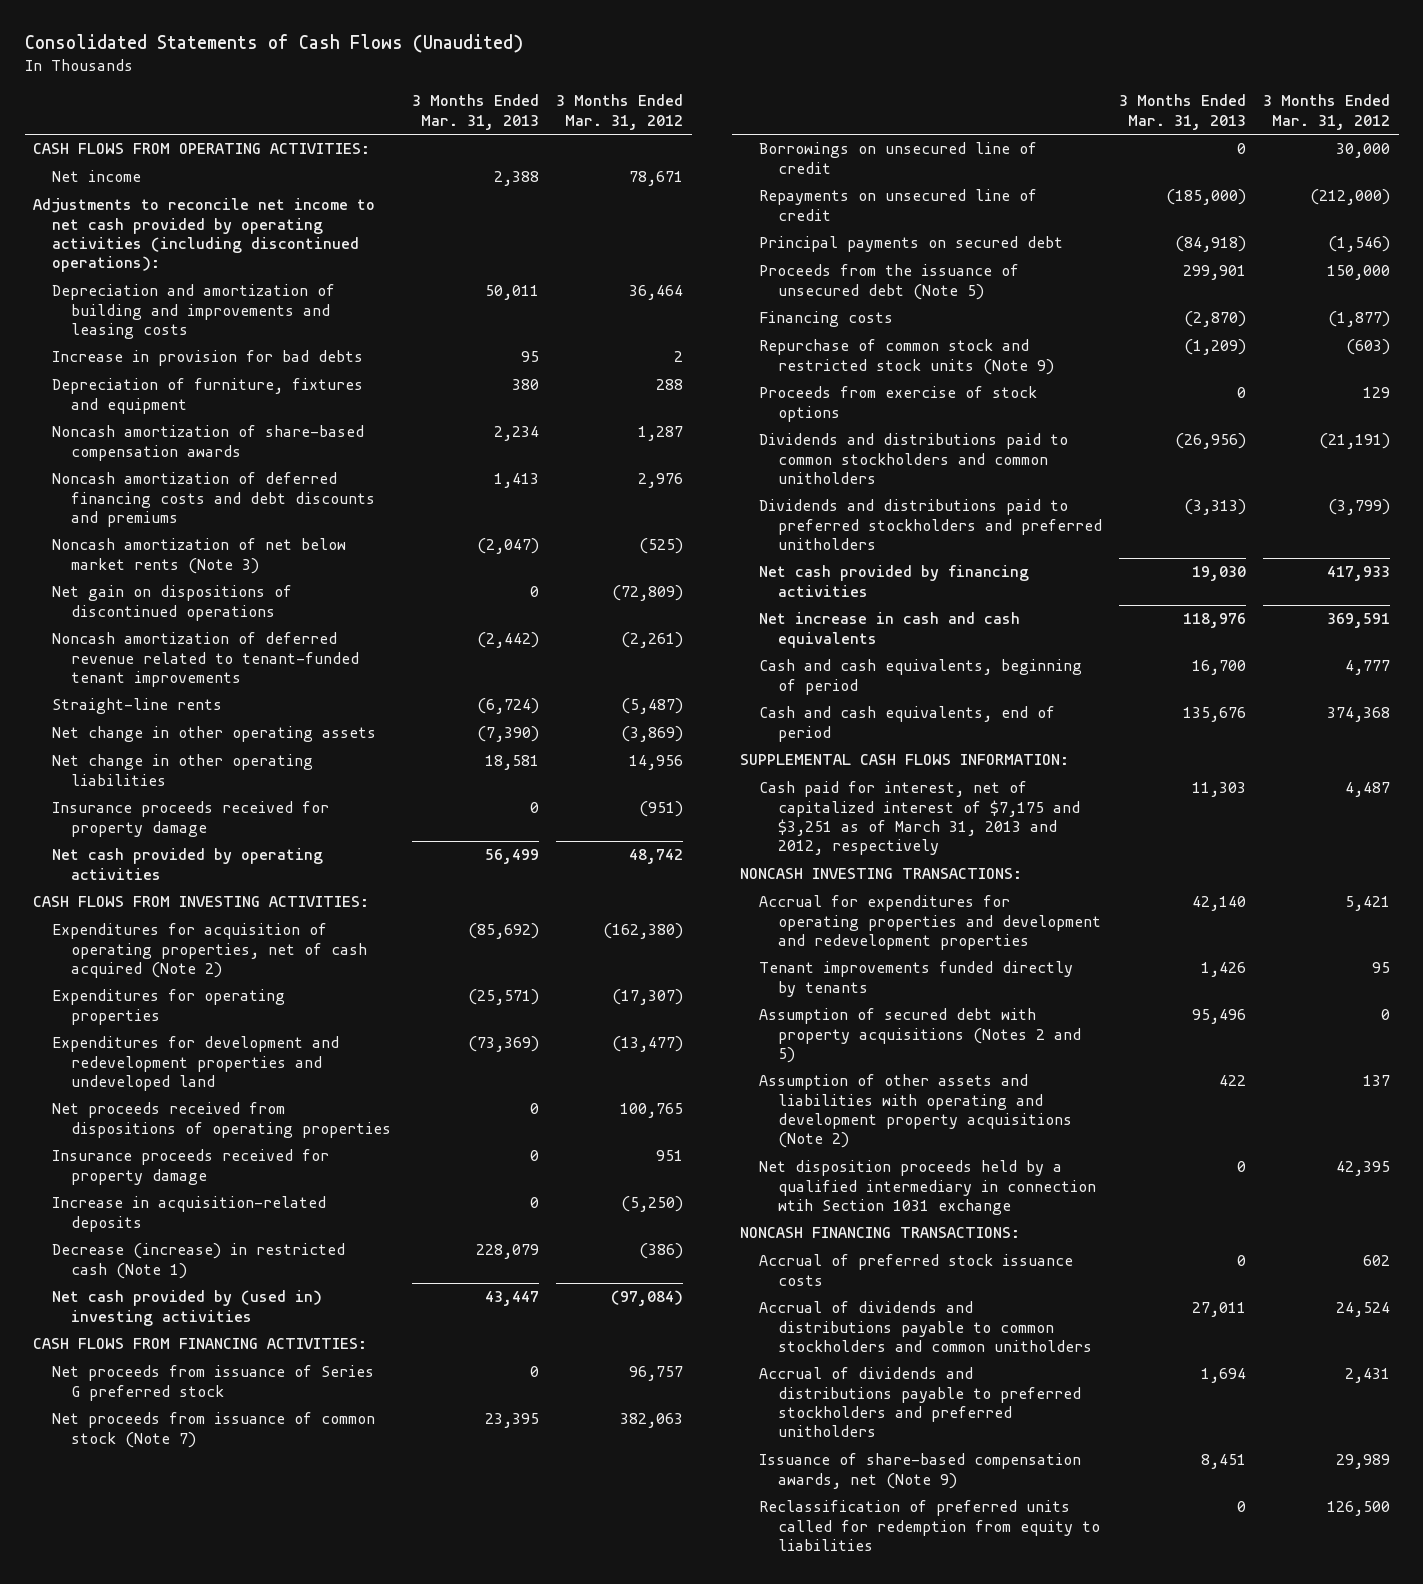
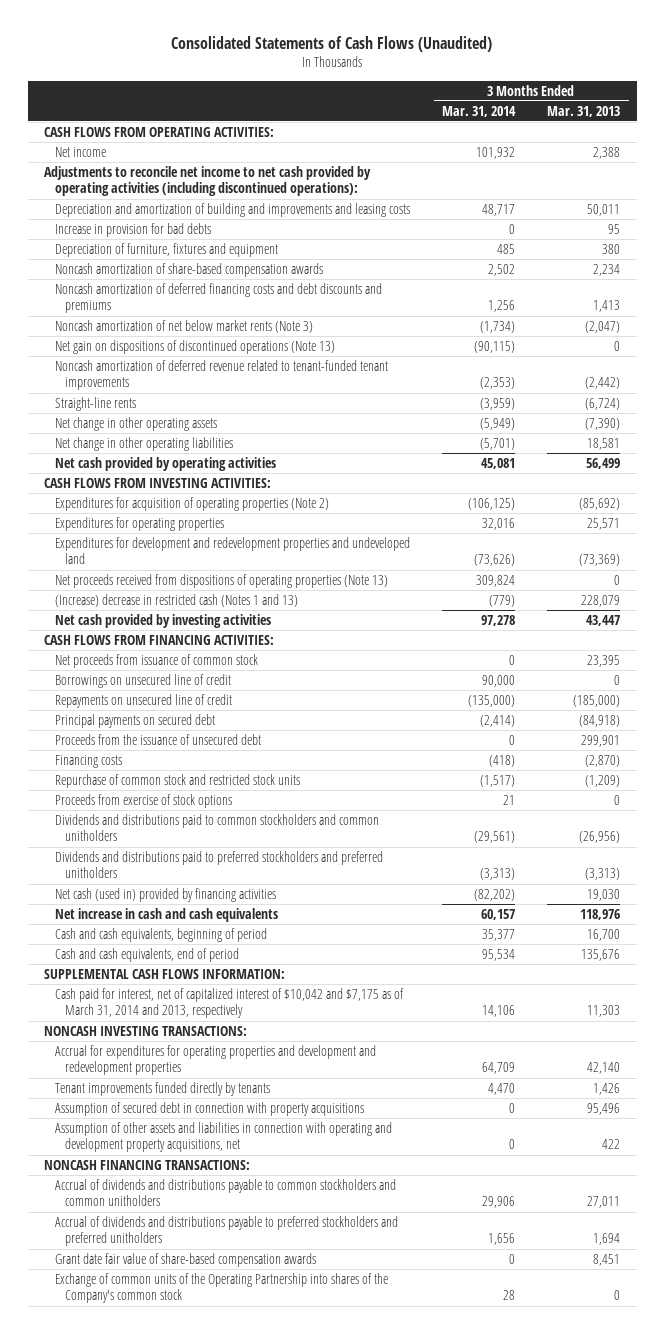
[556,94,684,130] 3 Months Ended Mar. 31, 2012 -> none
none -> [442,105,517,117] Mar. 31, 2014
[52,585,293,621] Net gain on dispositions of discontinued operations -> [54,339,335,354] Net gain on dispositions of discontinued operations (Note 13)
[52,801,330,837] Insurance proceeds received for property damage -> none
[52,923,367,978] Expenditures for acquisition of operating properties, net of cash acquired (Note 2) -> [54,496,329,511] Expenditures for acquisition of operating properties (Note 2)
[468,989,540,1006] (25,571) -> [587,517,621,530] 25,571
[52,1149,330,1185] Insurance proceeds received for property damage -> none
[52,1196,327,1232] Increase in acquisition-related deposits -> none
[52,1102,391,1138] Net proceeds received from dispositions of operating properties -> [54,573,388,588] Net proceeds received from dispositions of operating properties (Note 13)
[52,1243,346,1279] Decrease (increase) in restricted cash (Note 1) -> [54,593,298,607] (Increase) decrease in restricted cash (Notes 1 and 13)
[52,1290,323,1326] Net cash provided by (used in) investing activities -> [54,613,271,628] Net cash provided by investing activities
[52,1365,375,1401] Net proceeds from issuance of Series G preferred stock -> none
[52,1412,376,1448] Net proceeds from issuance of common stock (Note 7) -> [54,653,258,668] Net proceeds from issuance of common stock
[759,264,1020,300] Proceeds from the issuance of unsecured debt (Note 5) -> [54,733,261,745] Proceeds from the issuance of unsecured debt
[759,339,1054,375] Repurchase of common stock and restricted stock units (Note 9) -> [54,773,300,788] Repurchase of common stock and restricted stock units
[759,565,1030,597] Net cash provided by financing activities -> [54,887,276,902] Net cash (used in) provided by financing activities
[759,781,1080,856] Cash paid for interest, net of capitalized interest of $7,175 and $3,251 as of March 31, 2013 and 2012, respectively -> [54,987,404,1019] Cash paid for interest, net of capitalized interest of $10,042 and $7,175 as of March 31, 2014 and 2013, respectively
[759,1160,1096,1215] Net disposition proceeds held by a qualified intermediary in connection wtih Section 1031 exchange -> none
[759,1008,1081,1063] Assumption of secured debt with property acquisitions (Notes 2 and 5) -> [54,1101,364,1116] Assumption of secured debt in connection with property acquisitions
[759,1074,1072,1149] Assumption of other assets and liabilities with operating and development property acquisitions (Note 2) -> [54,1121,392,1153] Assumption of other assets and liabilities in connection with operating and development property acquisitions, net
[759,1254,1074,1286] Accrual of preferred stock issuance costs -> none
[759,1500,1100,1551] Reclassification of preferred units called for redemption from equity to liabilities -> none
[759,1453,1082,1489] Issuance of share-based compensation awards, net (Note 9) -> [54,1252,316,1267] Grant date fair value of share-based compensation awards
none -> [54,1272,388,1304] Exchange of common units of the Operating Partnership into shares of the Company's common stock

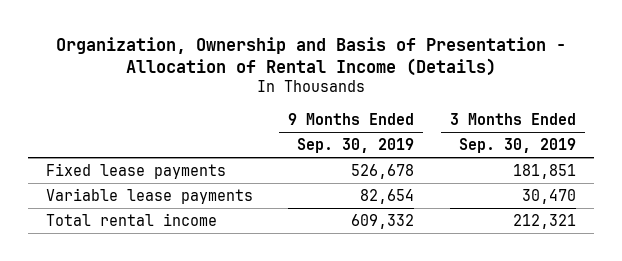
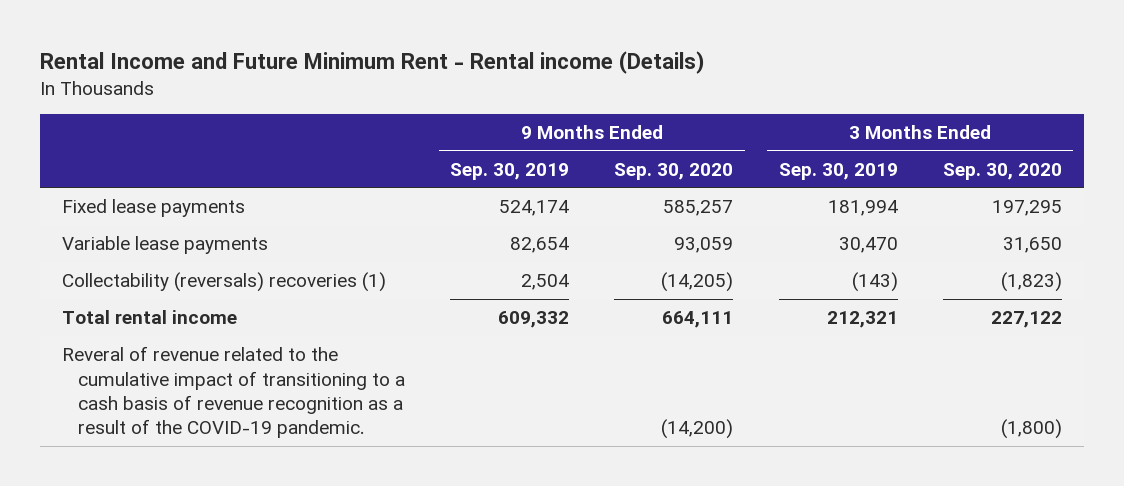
[55,36,566,76] Organization, Ownership and Basis of Presentation - Allocation of Rental Income (Details) -> [39,51,705,75] Rental Income and Future Minimum Rent - Rental income (Details)
none -> [614,162,734,180] Sep. 30, 2020
none -> [942,162,1062,180] Sep. 30, 2020
[351,163,415,179] 526,678 -> [499,200,570,217] 524,174
[512,163,576,179] 181,851 -> [827,200,898,217] 181,994
none -> [62,272,387,293] Collectability (reversals) recoveries (1)
none -> [62,346,406,439] Reveral of revenue related to the cumulative impact of transitioning to a cash basis of revenue recognition as a result of the COVID-19 pandemic.

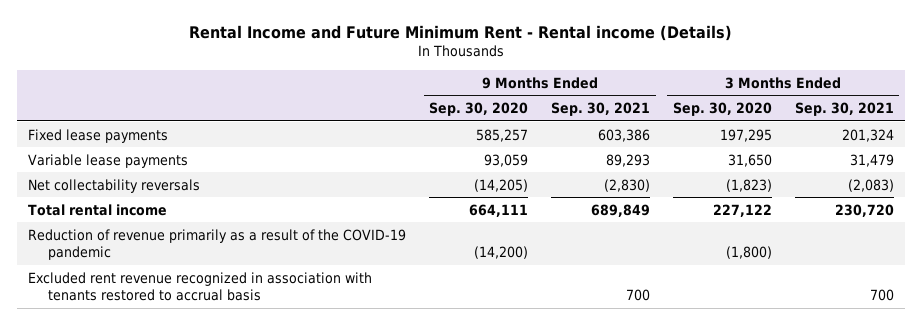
[450,162,570,180] Sep. 30, 2019 -> none
[778,162,898,180] Sep. 30, 2019 -> none
none -> [551,101,651,116] Sep. 30, 2021
none -> [794,101,894,116] Sep. 30, 2021
[62,272,387,293] Collectability (reversals) recoveries (1) -> [28,178,201,193] Net collectability reversals
[62,346,406,439] Reveral of revenue related to the cumulative impact of transitioning to a cash basis of revenue recognition as a result of the COVID-19 pandemic. -> [28,228,407,260] Reduction of revenue primarily as a result of the COVID-19 pandemic
none -> [28,271,373,301] Excluded rent revenue recognized in association with tenants restored to accrual basis

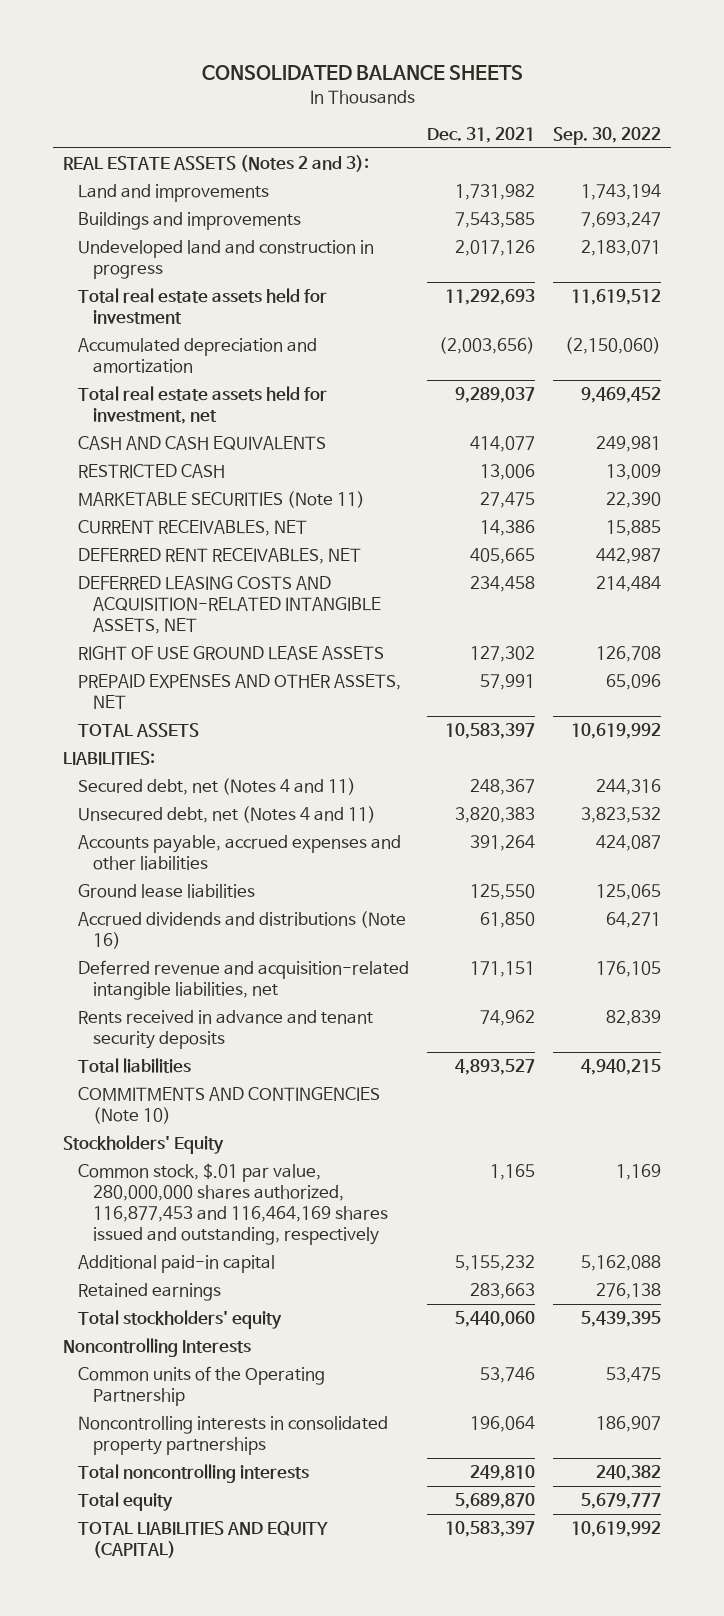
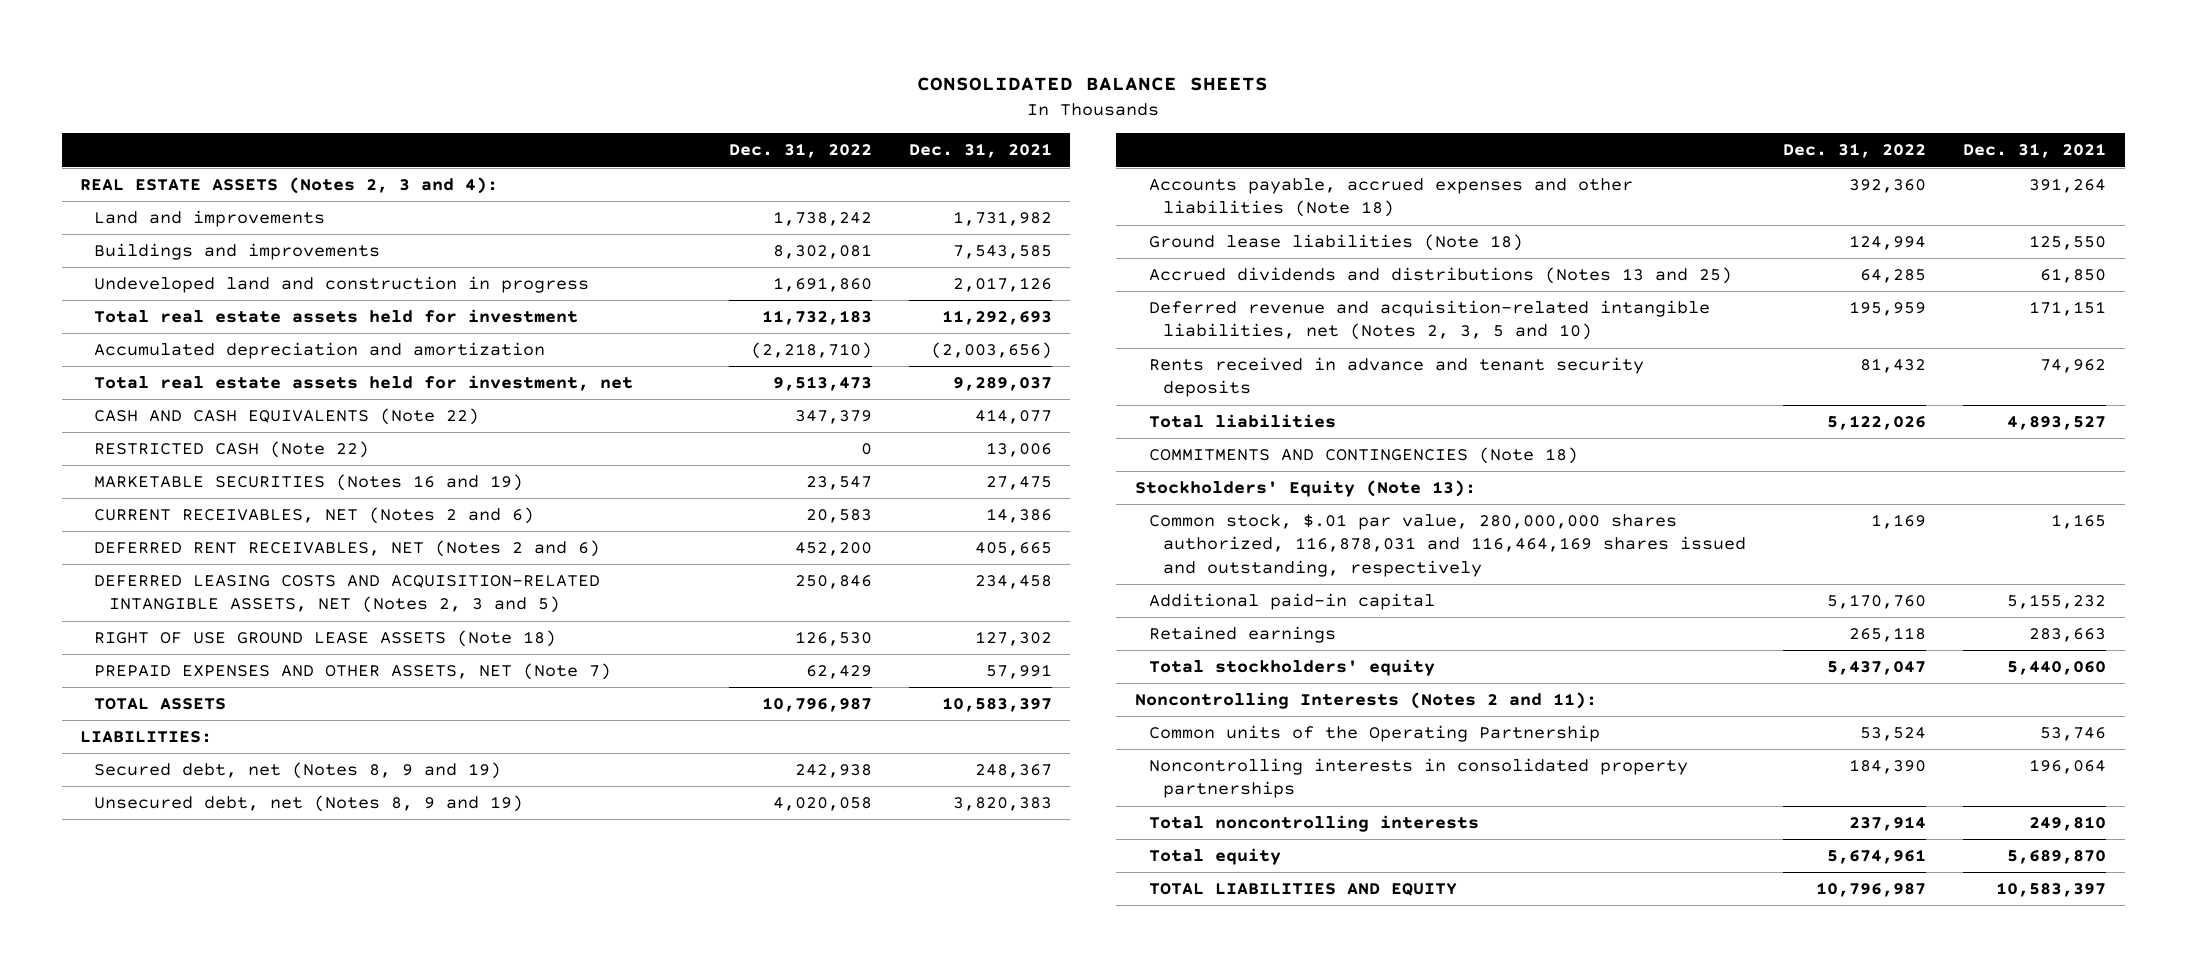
[553,126,662,145] Sep. 30, 2022 -> none
none -> [728,143,872,159] Dec. 31, 2022
[62,155,369,173] REAL ESTATE ASSETS (Notes 2 and 3): -> [80,177,499,195] REAL ESTATE ASSETS (Notes 2, 3 and 4):
[77,436,326,451] CASH AND CASH EQUIVALENTS -> [94,408,480,426] CASH AND CASH EQUIVALENTS (Note 22)
[77,464,225,479] RESTRICTED CASH -> [94,441,370,459] RESTRICTED CASH (Note 22)
[77,491,365,509] MARKETABLE SECURITIES (Note 11) -> [94,474,524,492] MARKETABLE SECURITIES (Notes 16 and 19)
[77,520,307,537] CURRENT RECEIVABLES, NET -> [94,507,535,525] CURRENT RECEIVABLES, NET (Notes 2 and 6)
[77,548,361,565] DEFERRED RENT RECEIVABLES, NET -> [94,540,601,558] DEFERRED RENT RECEIVABLES, NET (Notes 2 and 6)
[77,576,382,635] DEFERRED LEASING COSTS AND ACQUISITION-RELATED INTANGIBLE ASSETS, NET -> [94,575,601,614] DEFERRED LEASING COSTS AND ACQUISITION-RELATED INTANGIBLE ASSETS, NET (Notes 2, 3 and 5)
[77,646,384,661] RIGHT OF USE GROUND LEASE ASSETS -> [94,630,557,648] RIGHT OF USE GROUND LEASE ASSETS (Note 18)
[77,674,401,710] PREPAID EXPENSES AND OTHER ASSETS, NET -> [94,663,612,681] PREPAID EXPENSES AND OTHER ASSETS, NET (Note 7)
[77,778,356,796] Secured debt, net (Notes 4 and 11) -> [94,762,502,780] Secured debt, net (Notes 8, 9 and 19)
[77,806,376,824] Unsecured debt, net (Notes 4 and 11) -> [94,795,524,813] Unsecured debt, net (Notes 8, 9 and 19)
[77,835,401,871] Accounts payable, accrued expenses and other liabilities -> [1148,178,1633,218] Accounts payable, accrued expenses and other liabilities (Note 18)
[77,884,255,899] Ground lease liabilities -> [1148,234,1523,252] Ground lease liabilities (Note 18)
[77,911,406,950] Accrued dividends and distributions (Note 16) -> [1148,267,1732,285] Accrued dividends and distributions (Notes 13 and 25)
[77,960,409,1001] Deferred revenue and acquisition-related intangible liabilities, net -> [1148,300,1710,341] Deferred revenue and acquisition-related intangible liabilities, net (Notes 2, 3, 5 and 10)
[77,1087,380,1125] COMMITMENTS AND CONTINGENCIES (Note 10) -> [1148,447,1578,465] COMMITMENTS AND CONTINGENCIES (Note 18)
[62,1135,224,1155] Stockholders' Equity -> [1134,480,1476,498] Stockholders' Equity (Note 13):
[77,1163,389,1246] Common stock, $.01 par value, 280,000,000 shares authorized, 116,877,453 and 116,464,169 shares issued and outstanding, respectively -> [1148,514,1747,577] Common stock, $.01 par value, 280,000,000 shares authorized, 116,878,031 and 116,464,169 shares issued and outstanding, respectively
[62,1338,251,1358] Noncontrolling Interests -> [1134,692,1597,710] Noncontrolling Interests (Notes 2 and 11):
[77,1521,328,1559] TOTAL LIABILITIES AND EQUITY (CAPITAL) -> [1148,883,1457,897] TOTAL LIABILITIES AND EQUITY

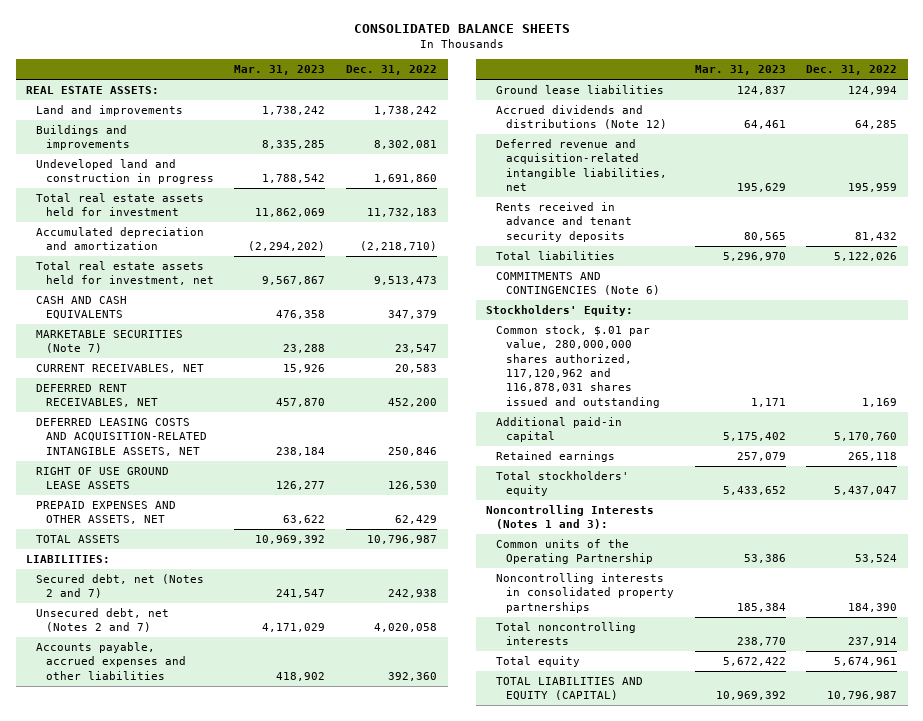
[908,143,1052,159] Dec. 31, 2021 -> none
none -> [234,65,326,76] Mar. 31, 2023
[80,177,499,195] REAL ESTATE ASSETS (Notes 2, 3 and 4): -> [25,86,159,95] REAL ESTATE ASSETS:
[94,441,370,459] RESTRICTED CASH (Note 22) -> none
[94,408,480,426] CASH AND CASH EQUIVALENTS (Note 22) -> [35,296,127,320] CASH AND CASH EQUIVALENTS
[94,474,524,492] MARKETABLE SECURITIES (Notes 16 and 19) -> [35,330,183,354] MARKETABLE SECURITIES (Note 7)
[94,507,535,525] CURRENT RECEIVABLES, NET (Notes 2 and 6) -> [35,364,204,374] CURRENT RECEIVABLES, NET
[94,540,601,558] DEFERRED RENT RECEIVABLES, NET (Notes 2 and 6) -> [35,384,158,408] DEFERRED RENT RECEIVABLES, NET
[94,575,601,614] DEFERRED LEASING COSTS AND ACQUISITION-RELATED INTANGIBLE ASSETS, NET (Notes 2, 3 and 5) -> [35,418,207,456] DEFERRED LEASING COSTS AND ACQUISITION-RELATED INTANGIBLE ASSETS, NET
[94,630,557,648] RIGHT OF USE GROUND LEASE ASSETS (Note 18) -> [35,467,169,490] RIGHT OF USE GROUND LEASE ASSETS
[94,663,612,681] PREPAID EXPENSES AND OTHER ASSETS, NET (Note 7) -> [35,501,176,525] PREPAID EXPENSES AND OTHER ASSETS, NET
[94,762,502,780] Secured debt, net (Notes 8, 9 and 19) -> [35,574,204,599] Secured debt, net (Notes 2 and 7)
[94,795,524,813] Unsecured debt, net (Notes 8, 9 and 19) -> [35,608,169,633] Unsecured debt, net (Notes 2 and 7)
[1148,178,1633,218] Accounts payable, accrued expenses and other liabilities (Note 18) -> [35,642,186,680] Accounts payable, accrued expenses and other liabilities
[1148,234,1523,252] Ground lease liabilities (Note 18) -> [495,85,664,95] Ground lease liabilities
[1148,267,1732,285] Accrued dividends and distributions (Notes 13 and 25) -> [495,105,667,130] Accrued dividends and distributions (Note 12)
[1148,300,1710,341] Deferred revenue and acquisition-related intangible liabilities, net (Notes 2, 3, 5 and 10) -> [495,139,667,191] Deferred revenue and acquisition-related intangible liabilities, net
[1148,447,1578,465] COMMITMENTS AND CONTINGENCIES (Note 18) -> [495,272,660,296] COMMITMENTS AND CONTINGENCIES (Note 6)
[1134,480,1476,498] Stockholders' Equity (Note 13): -> [486,305,634,317] Stockholders' Equity:
[1148,514,1747,577] Common stock, $.01 par value, 280,000,000 shares authorized, 116,878,031 and 116,464,169 shares issued and outstanding, respectively -> [495,325,660,408] Common stock, $.01 par value, 280,000,000 shares authorized, 117,120,962 and 116,878,031 shares issued and outstanding
[1134,692,1597,710] Noncontrolling Interests (Notes 2 and 11): -> [486,505,655,530] Noncontrolling Interests (Notes 1 and 3):
[1148,883,1457,897] TOTAL LIABILITIES AND EQUITY -> [495,677,643,701] TOTAL LIABILITIES AND EQUITY (CAPITAL)

